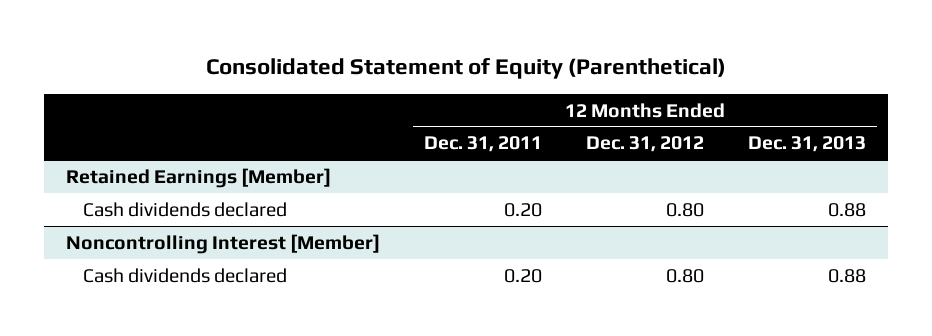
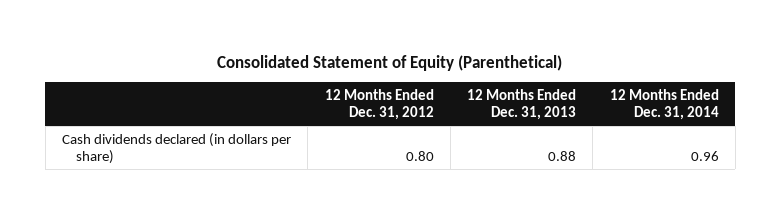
[423,136,542,153] Dec. 31, 2011 -> none
none -> [609,88,719,120] 12 Months Ended Dec. 31, 2014
[65,167,331,188] Retained Earnings [Member] -> none
[65,233,380,254] Noncontrolling Interest [Member] -> none
[82,267,287,283] Cash dividends declared -> none
[82,201,287,217] Cash dividends declared -> [62,132,292,164] Cash dividends declared (in dollars per share)

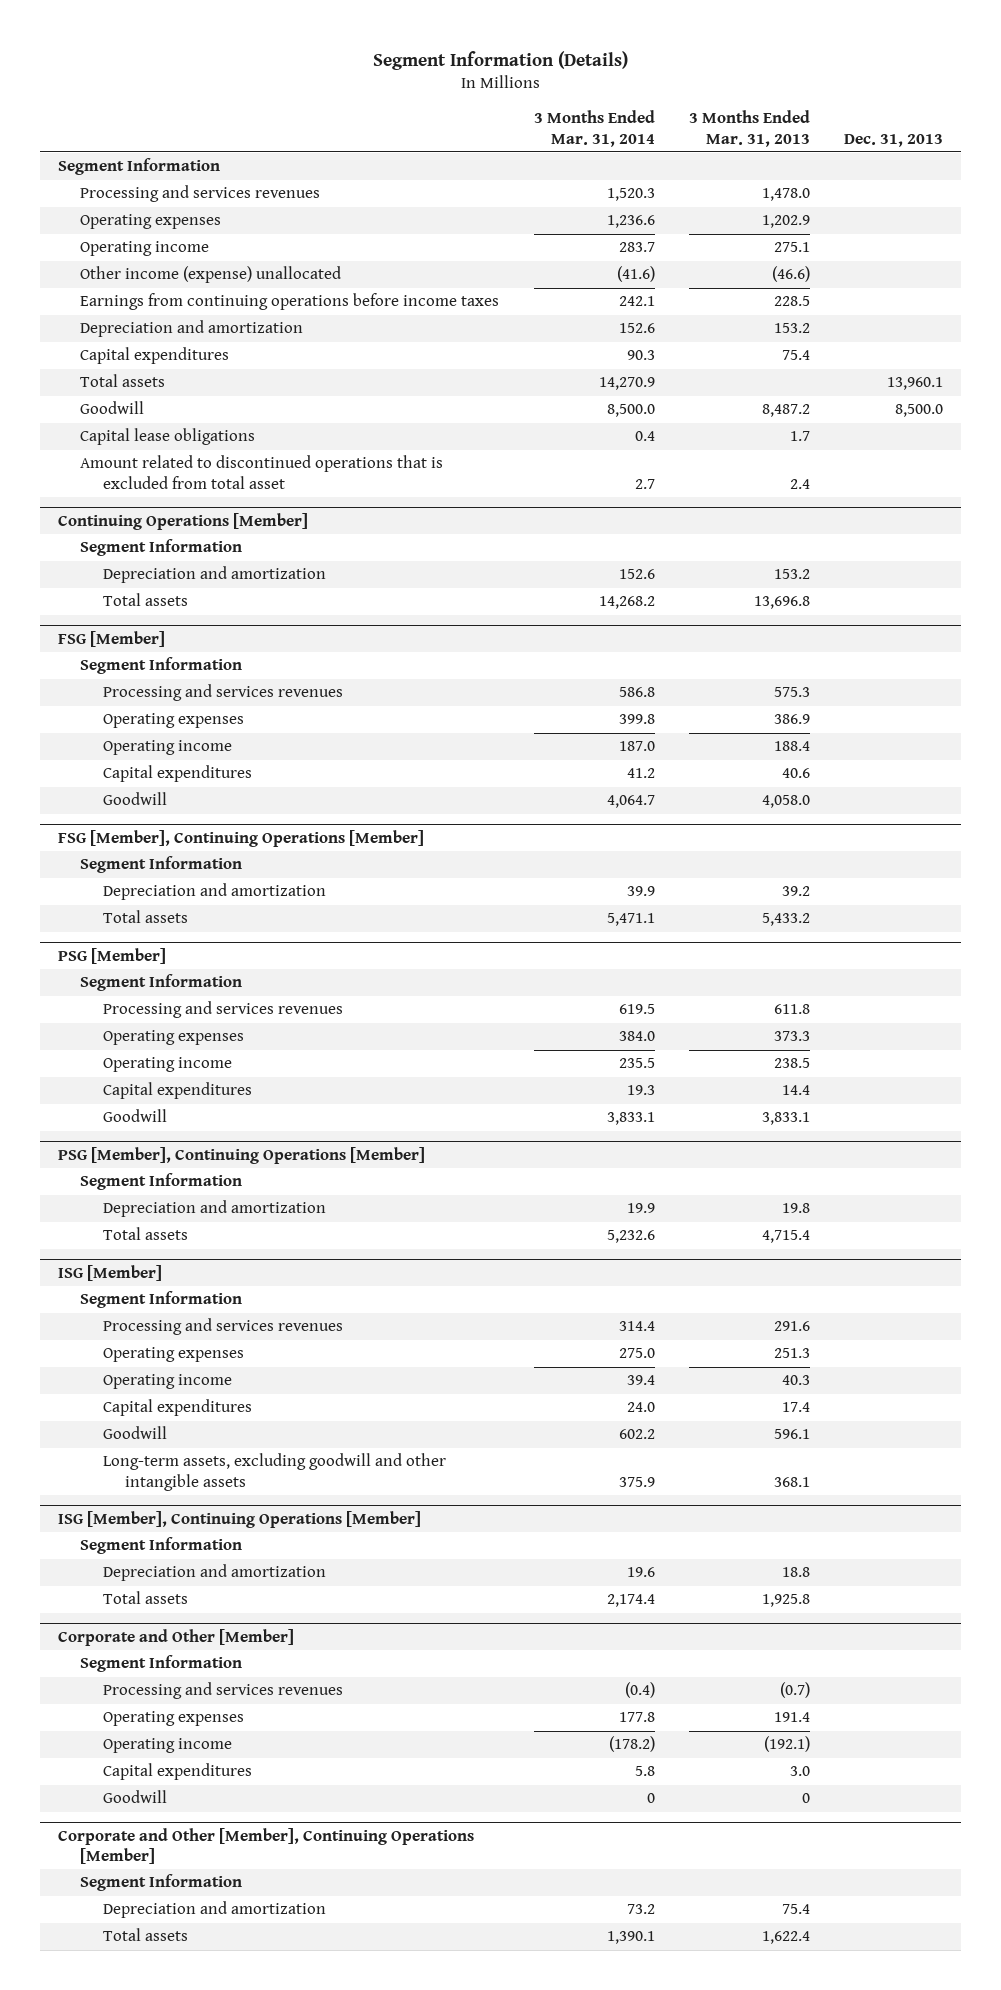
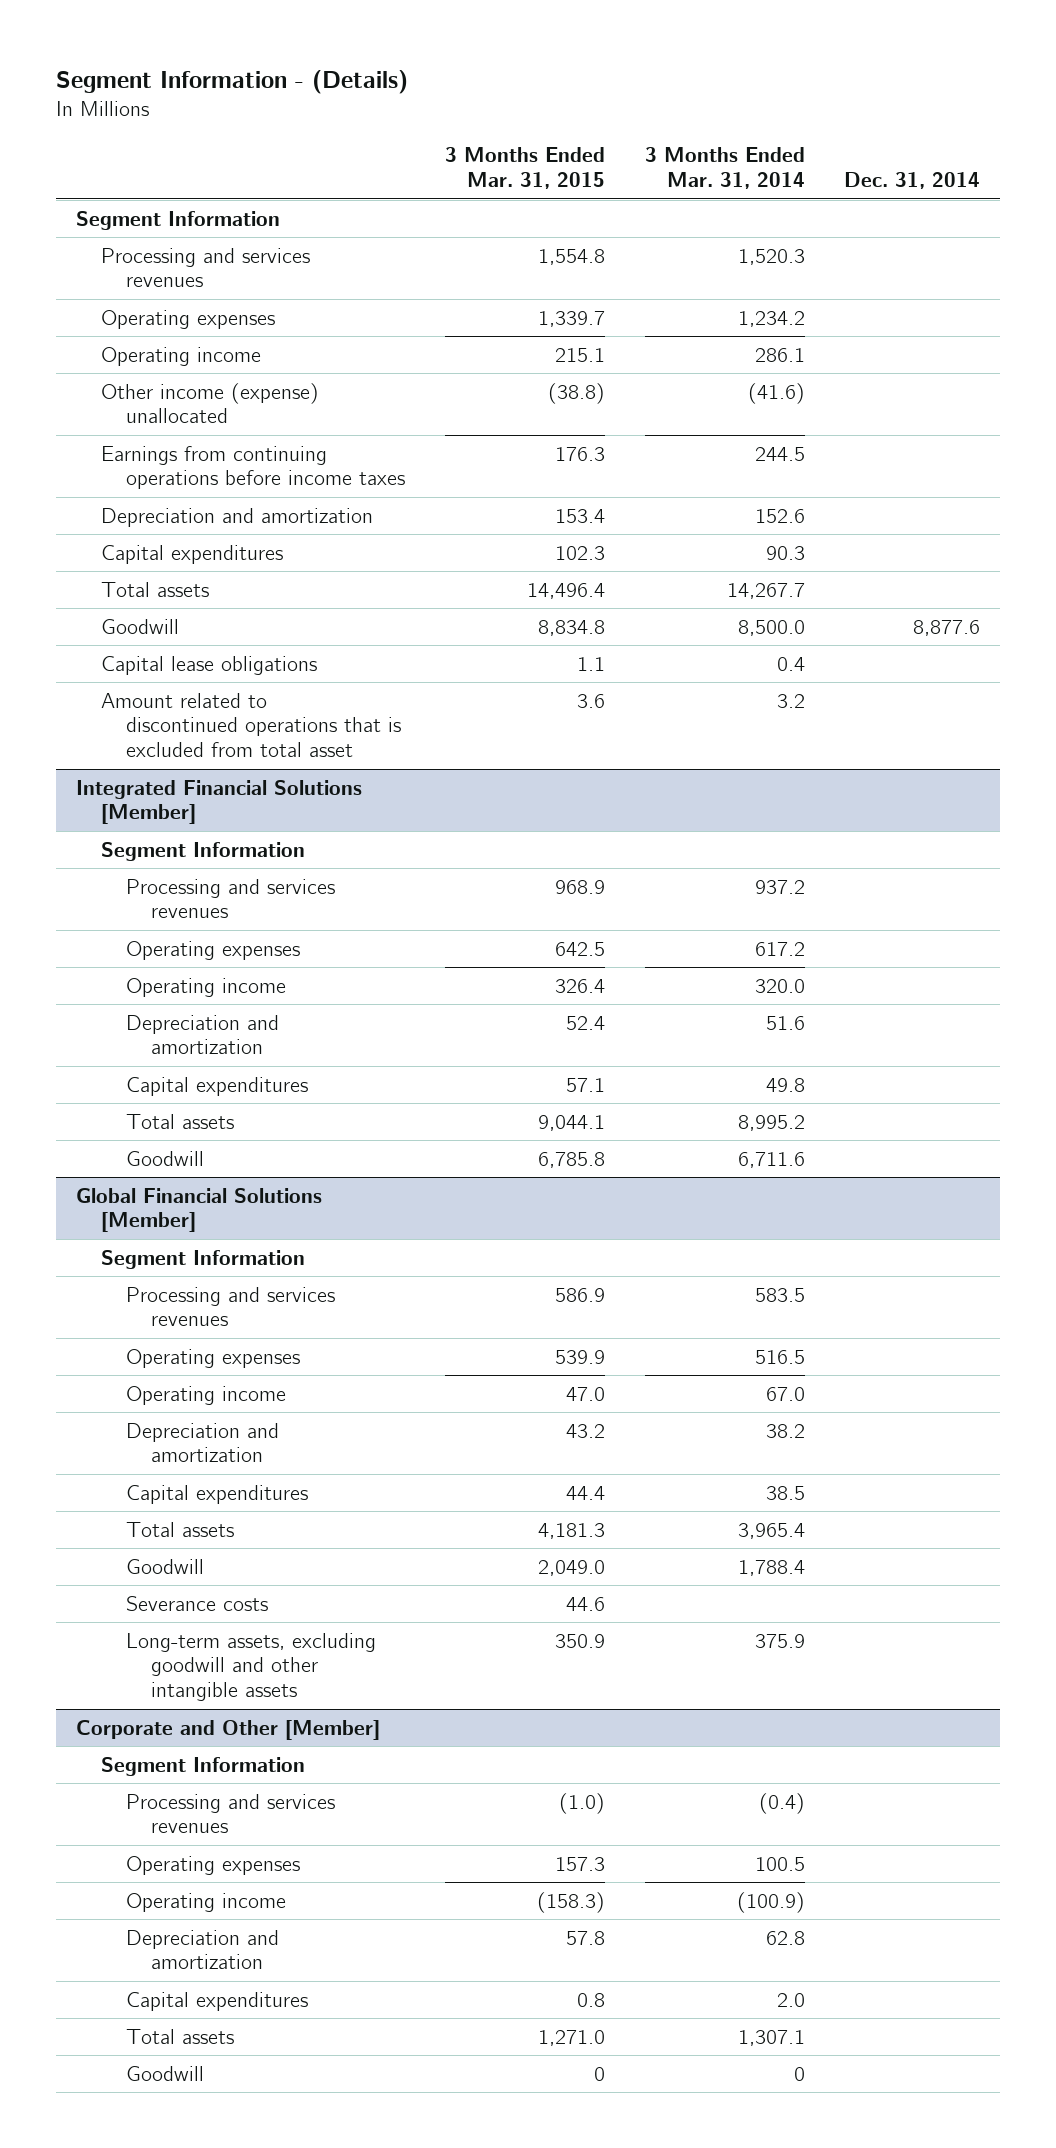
[372,51,628,71] Segment Information (Details) -> [55,69,408,94] Segment Information - (Details)
[689,110,811,147] 3 Months Ended Mar. 31, 2013 -> none
[844,133,944,147] Dec. 31, 2013 -> none
none -> [444,147,605,190] 3 Months Ended Mar. 31, 2015
none -> [844,172,981,190] Dec. 31, 2014
[606,215,655,229] 1,236.6 -> [737,310,805,327] 1,234.2
[618,242,655,253] 283.7 -> [754,347,805,362] 286.1
[618,296,655,307] 242.1 -> [754,446,805,461] 244.5
[598,377,655,391] 14,270.9 -> [726,582,805,599] 14,267.7
[57,512,308,530] Continuing Operations [Member] -> none
[80,539,243,557] Segment Information -> none
[102,566,326,584] Depreciation and amortization -> none
[102,593,188,607] Total assets -> none
[57,630,165,647] FSG [Member] -> none
[80,657,243,675] Segment Information -> none
[102,684,343,702] Processing and services revenues -> none
[102,713,244,729] Operating expenses -> none
[102,740,232,756] Operating income -> none
[102,765,252,783] Capital expenditures -> none
[102,792,167,806] Goodwill -> none
[57,829,424,847] FSG [Member], Continuing Operations [Member] -> none
[80,856,243,874] Segment Information -> none
[102,883,326,901] Depreciation and amortization -> none
[102,910,188,924] Total assets -> none
[57,947,166,964] PSG [Member] -> none
[80,974,243,992] Segment Information -> none
[102,1001,343,1019] Processing and services revenues -> none
[102,1030,244,1046] Operating expenses -> none
[102,1057,232,1073] Operating income -> none
[102,1082,252,1100] Capital expenditures -> none
[102,1109,167,1123] Goodwill -> none
[57,1146,425,1164] PSG [Member], Continuing Operations [Member] -> none
[634,478,655,489] 2.7 -> [776,693,805,708] 3.2
none -> [75,779,362,825] Integrated Financial Solutions [Member]
[57,1264,162,1281] ISG [Member] -> none
none -> [126,878,336,919] Processing and services revenues
none -> [126,940,301,960] Operating expenses
none -> [126,977,287,997] Operating income
[626,1203,655,1214] 19.9 -> [765,1015,805,1030] 51.6
none -> [126,1076,309,1096] Capital expenditures
[606,1230,655,1244] 5,232.6 -> [737,1114,805,1131] 8,995.2
none -> [126,1150,205,1166] Goodwill
none -> [75,1187,322,1233] Global Financial Solutions [Member]
[618,1321,655,1332] 314.4 -> [754,1287,805,1302] 583.5
[618,1348,655,1359] 275.0 -> [754,1349,805,1364] 516.5
[626,1375,655,1386] 39.4 -> [765,1386,805,1401] 67.0
none -> [126,1422,280,1463] Depreciation and amortization
[626,1402,655,1413] 24.0 -> [765,1485,805,1500] 38.5
none -> [126,1521,235,1537] Total assets
[618,1429,655,1440] 602.2 -> [737,1559,805,1576] 1,788.4
none -> [126,1595,269,1611] Severance costs
[57,1510,421,1528] ISG [Member], Continuing Operations [Member] -> none
[80,1537,243,1555] Segment Information -> none
[102,1564,326,1582] Depreciation and amortization -> none
[102,1591,188,1605] Total assets -> none
[618,1712,655,1723] 177.8 -> [754,1856,805,1871] 100.5
[608,1736,655,1753] (178.2) -> [736,1891,805,1913] (100.9)
none -> [126,1929,280,1970] Depreciation and amortization
[634,1766,655,1777] 5.8 -> [776,1992,805,2007] 2.0
none -> [126,2028,235,2044] Total assets
[57,1827,474,1865] Corporate and Other [Member], Continuing Operations [Member] -> none
[80,1874,243,1892] Segment Information -> none
[102,1901,326,1919] Depreciation and amortization -> none
[102,1928,188,1942] Total assets -> none

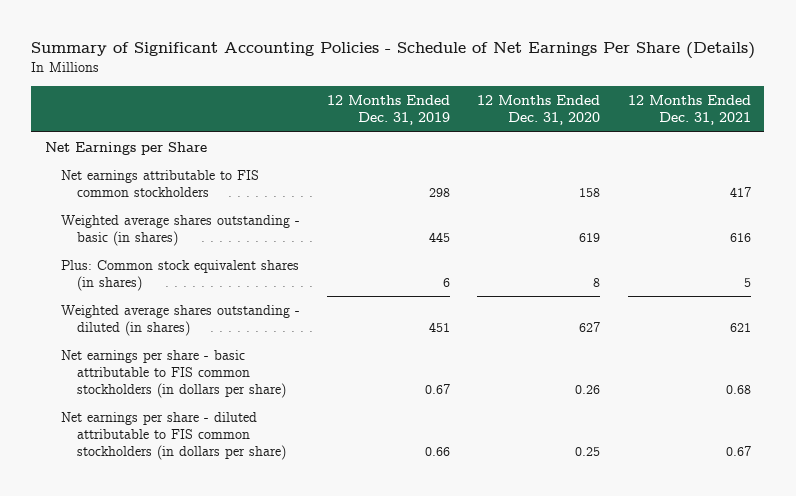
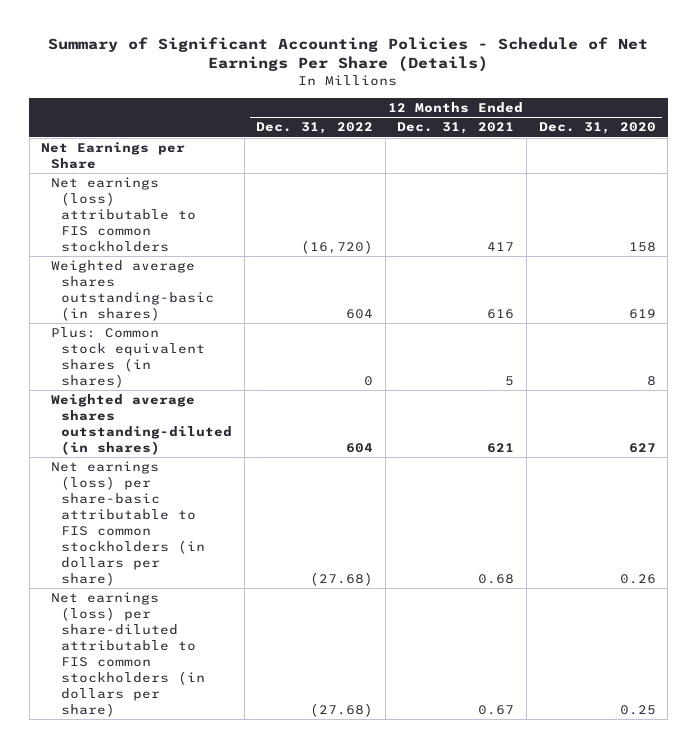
[327,95,451,126] 12 Months Ended Dec. 31, 2019 -> none
none -> [256,122,374,135] Dec. 31, 2022
[60,169,259,197] Net earnings attributable to FIS common stockholders -> [51,177,197,252] Net earnings (loss) attributable to FIS common stockholders
[60,214,300,246] Weighted average shares outstanding - basic (in shares) -> [51,260,215,321] Weighted average shares outstanding-basic (in shares)
[60,304,300,336] Weighted average shares outstanding - diluted (in shares) -> [51,394,233,455] Weighted average shares outstanding-diluted (in shares)
[60,349,286,399] Net earnings per share - basic attributable to FIS common stockholders (in dollars per share) -> [51,461,206,586] Net earnings (loss) per share-basic attributable to FIS common stockholders (in dollars per share)
[60,411,286,461] Net earnings per share - diluted attributable to FIS common stockholders (in dollars per share) -> [51,592,206,717] Net earnings (loss) per share-diluted attributable to FIS common stockholders (in dollars per share)

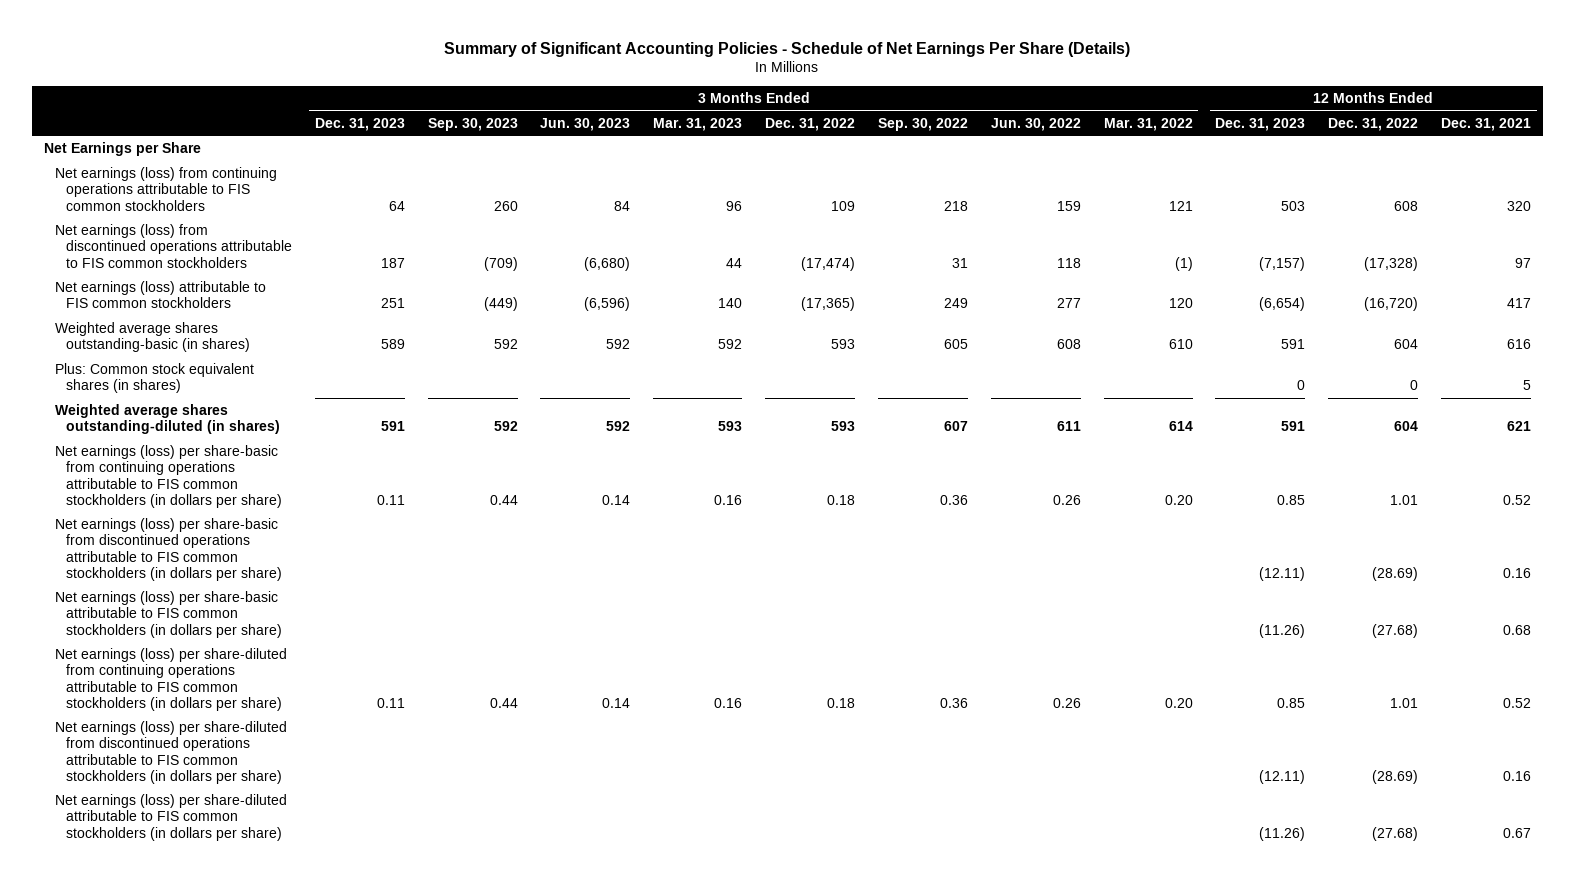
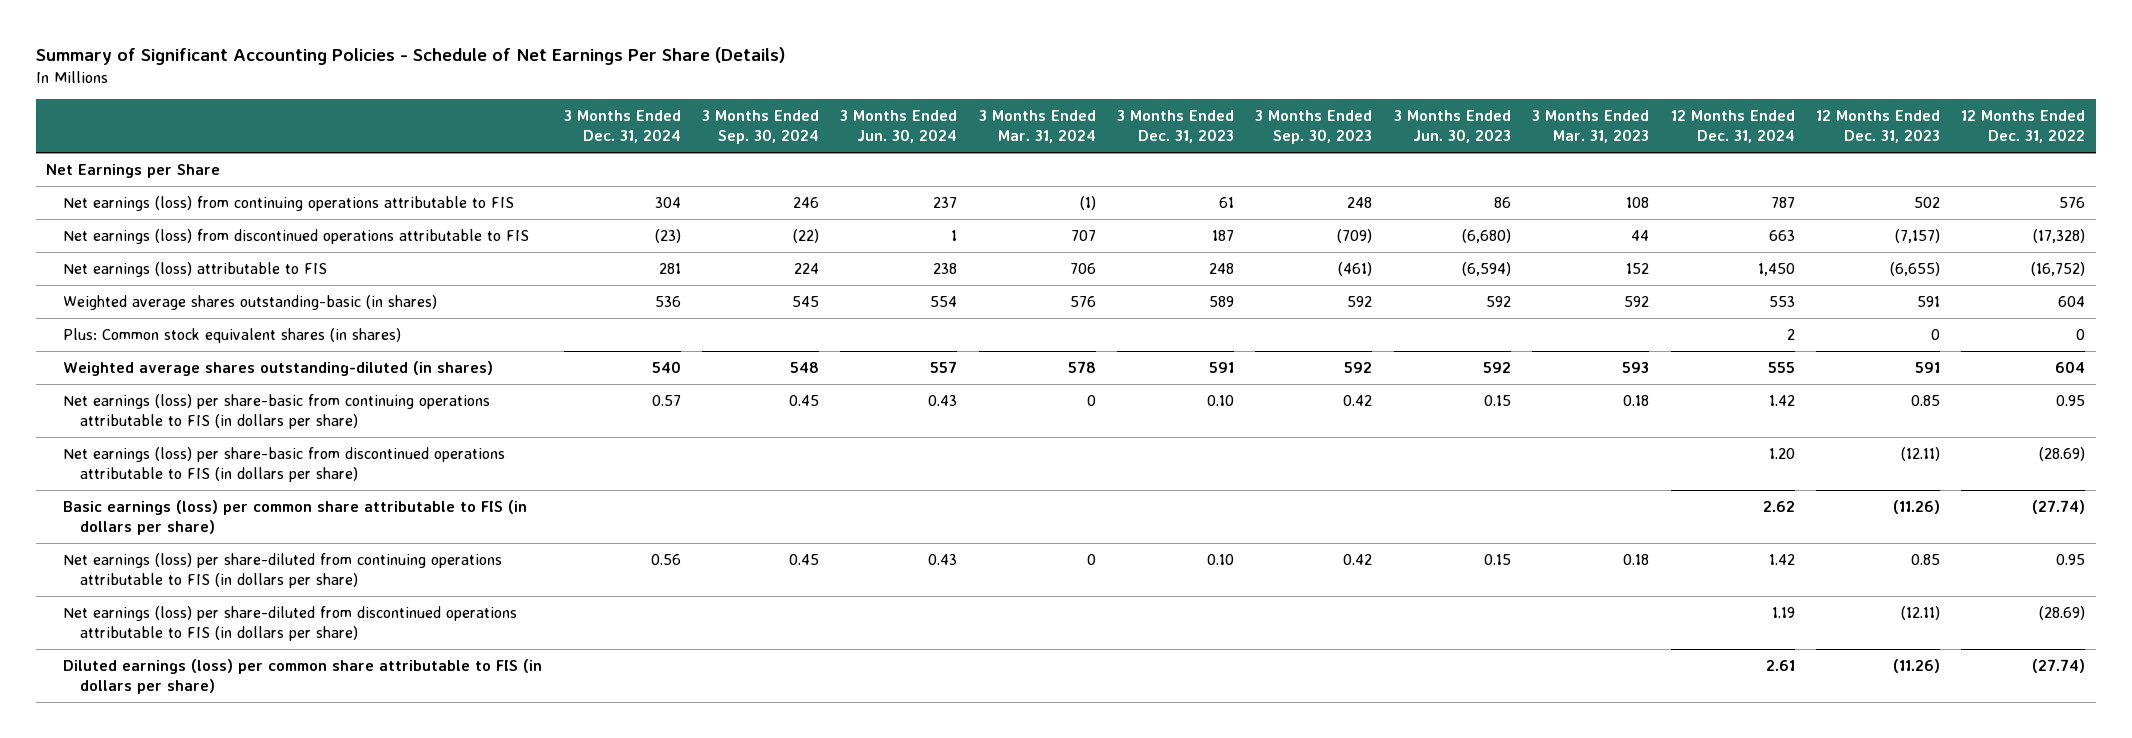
[765,117,856,131] Dec. 31, 2022 -> none
[877,117,968,131] Sep. 30, 2022 -> none
[990,117,1081,131] Jun. 30, 2022 -> none
[1103,117,1193,131] Mar. 31, 2022 -> none
[1441,117,1532,131] Dec. 31, 2021 -> none
none -> [563,109,681,144] 3 Months Ended Dec. 31, 2024
none -> [701,109,819,145] 3 Months Ended Sep. 30, 2024
none -> [840,109,958,144] 3 Months Ended Jun. 30, 2024
none -> [978,109,1096,144] 3 Months Ended Mar. 31, 2024
none -> [1670,109,1795,144] 12 Months Ended Dec. 31, 2024
[54,167,277,211] Net earnings (loss) from continuing operations attributable to FIS common stockholders -> [63,195,515,211] Net earnings (loss) from continuing operations attributable to FIS
[388,200,405,211] 64 -> [1219,196,1235,208] 61
[493,200,518,211] 260 -> [1347,196,1373,208] 248
[614,200,631,211] 84 -> [1493,196,1511,208] 86
[726,200,743,211] 96 -> [1626,196,1650,208] 108
[1281,200,1306,211] 503 -> [1914,196,1941,208] 502
[1394,200,1419,211] 608 -> [2059,196,2086,208] 576
[54,224,292,268] Net earnings (loss) from discontinued operations attributable to FIS common stockholders -> [63,228,530,244] Net earnings (loss) from discontinued operations attributable to FIS
[54,281,266,309] Net earnings (loss) attributable to FIS common stockholders -> [63,261,328,277] Net earnings (loss) attributable to FIS
[380,298,405,309] 251 -> [1209,262,1235,274] 248
[483,297,518,312] (449) -> [1338,261,1373,276] (461)
[584,297,631,312] (6,596) -> [1461,261,1511,276] (6,594)
[718,298,743,309] 140 -> [1626,262,1650,274] 152
[1259,297,1306,312] (6,654) -> [1890,261,1941,276] (6,655)
[1364,297,1419,312] (16,720) -> [2031,261,2086,276] (16,752)
[54,445,282,508] Net earnings (loss) per share-basic from continuing operations attributable to FIS common stockholders (in dollars per share) -> [63,393,491,430] Net earnings (loss) per share-basic from continuing operations attributable to FIS (in dollars per share)
[376,494,405,505] 0.11 -> [1207,394,1235,406] 0.10
[489,494,518,505] 0.44 -> [1343,394,1373,406] 0.42
[602,494,631,505] 0.14 -> [1483,394,1511,406] 0.15
[714,494,743,505] 0.16 -> [1623,394,1650,406] 0.18
[1390,494,1419,505] 1.01 -> [2056,394,2086,406] 0.95
[54,518,282,581] Net earnings (loss) per share-basic from discontinued operations attributable to FIS common stockholders (in dollars per share) -> [63,446,506,483] Net earnings (loss) per share-basic from discontinued operations attributable to FIS (in dollars per share)
[54,591,282,638] Net earnings (loss) per share-basic attributable to FIS common stockholders (in dollars per share) -> [63,499,528,536] Basic earnings (loss) per common share attributable to FIS (in dollars per share)
[1372,623,1419,638] (27.68) -> [2032,499,2086,514] (27.74)
[54,648,287,711] Net earnings (loss) per share-diluted from continuing operations attributable to FIS common stockholders (in dollars per share) -> [63,552,503,589] Net earnings (loss) per share-diluted from continuing operations attributable to FIS (in dollars per share)
[376,697,405,708] 0.11 -> [1207,553,1235,565] 0.10
[489,697,518,708] 0.44 -> [1343,553,1373,565] 0.42
[602,697,631,708] 0.14 -> [1483,553,1511,565] 0.15
[714,697,743,708] 0.16 -> [1623,553,1650,565] 0.18
[1390,697,1419,708] 1.01 -> [2056,553,2086,565] 0.95
[54,721,287,784] Net earnings (loss) per share-diluted from discontinued operations attributable to FIS common stockholders (in dollars per share) -> [63,605,518,642] Net earnings (loss) per share-diluted from discontinued operations attributable to FIS (in dollars per share)
[54,794,287,841] Net earnings (loss) per share-diluted attributable to FIS common stockholders (in dollars per share) -> [63,658,543,695] Diluted earnings (loss) per common share attributable to FIS (in dollars per share)
[1372,826,1419,841] (27.68) -> [2032,658,2086,673] (27.74)

